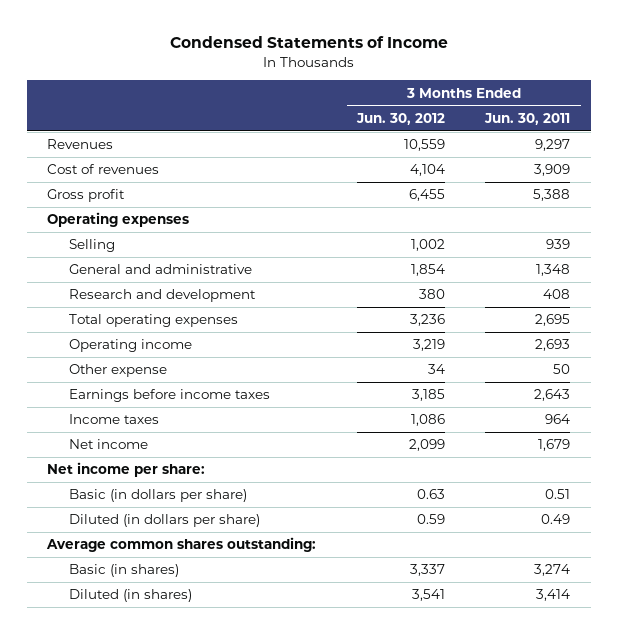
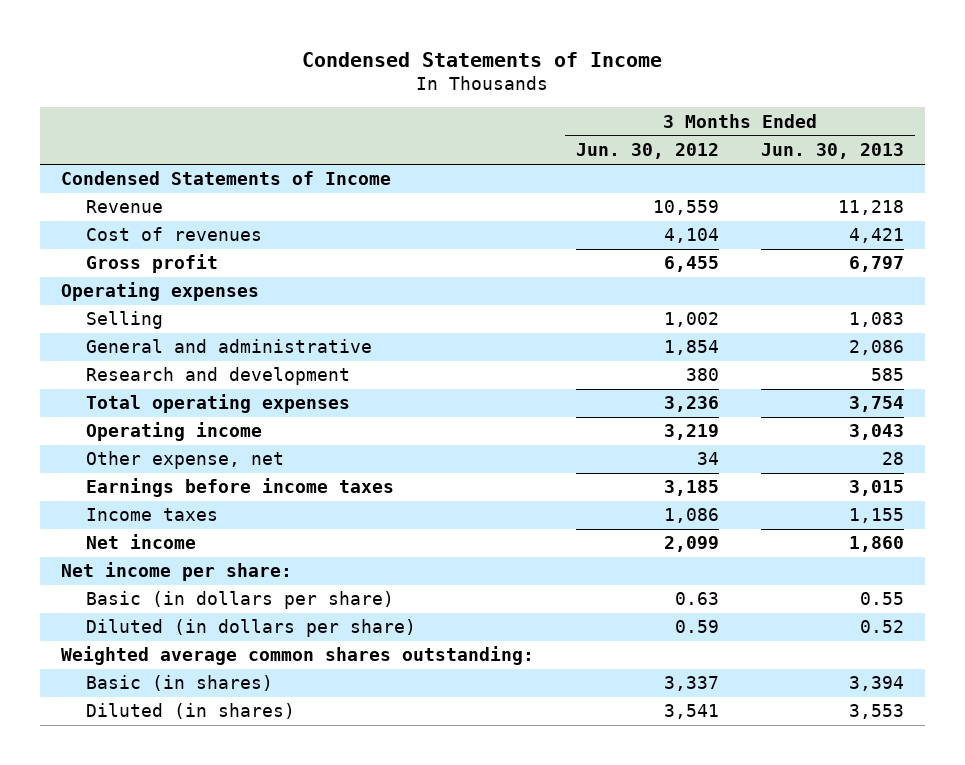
[484,112,571,125] Jun. 30, 2011 -> none
none -> [761,143,905,160] Jun. 30, 2013
none -> [60,171,391,186] Condensed Statements of Income
[47,139,114,150] Revenues -> [85,200,163,214] Revenue
[68,364,167,378] Other expense -> [85,451,284,470] Other expense, net
[46,537,317,553] Average common shares outstanding: -> [60,646,534,666] Weighted average common shares outstanding:

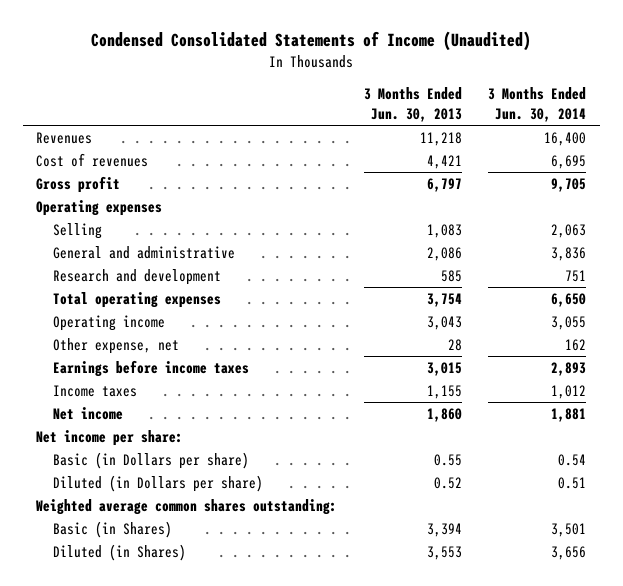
[302,51,663,67] Condensed Statements of Income -> [91,31,532,52] Condensed Consolidated Statements of Income (Unaudited)
[575,143,719,160] Jun. 30, 2012 -> none
none -> [488,87,587,122] 3 Months Ended Jun. 30, 2014
[60,171,391,186] Condensed Statements of Income -> none
[85,200,163,214] Revenue -> [36,131,93,144] Revenues
[85,591,394,610] Basic (in dollars per share) -> [52,451,249,469] Basic (in Dollars per share)
[85,619,416,638] Diluted (in dollars per share) -> [52,474,263,492] Diluted (in Dollars per share)
[85,675,273,692] Basic (in shares) -> [52,520,172,538] Basic (in Shares)
[85,703,295,720] Diluted (in shares) -> [52,543,186,561] Diluted (in Shares)

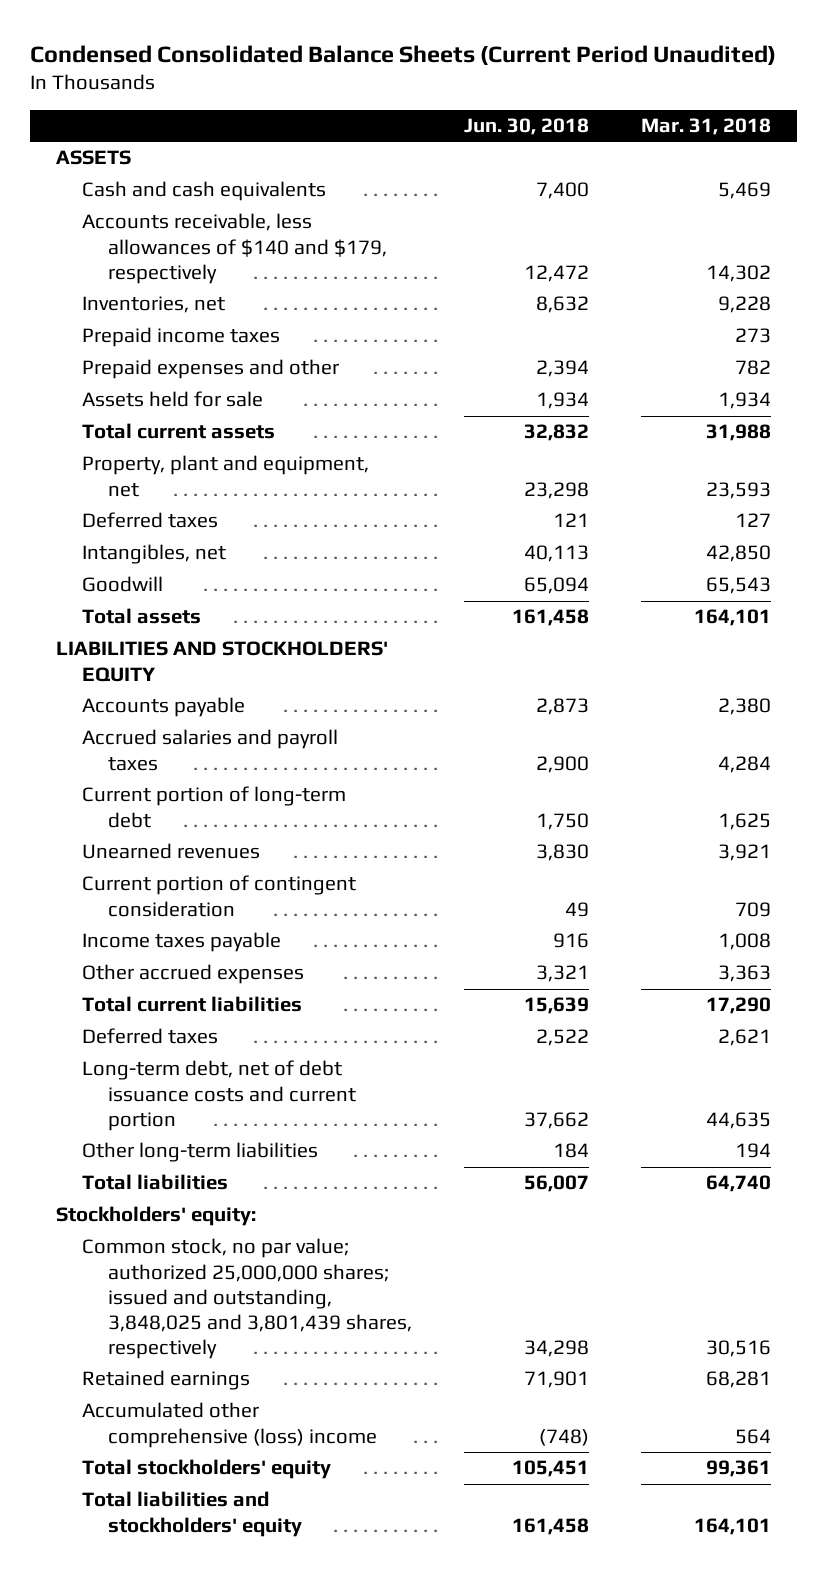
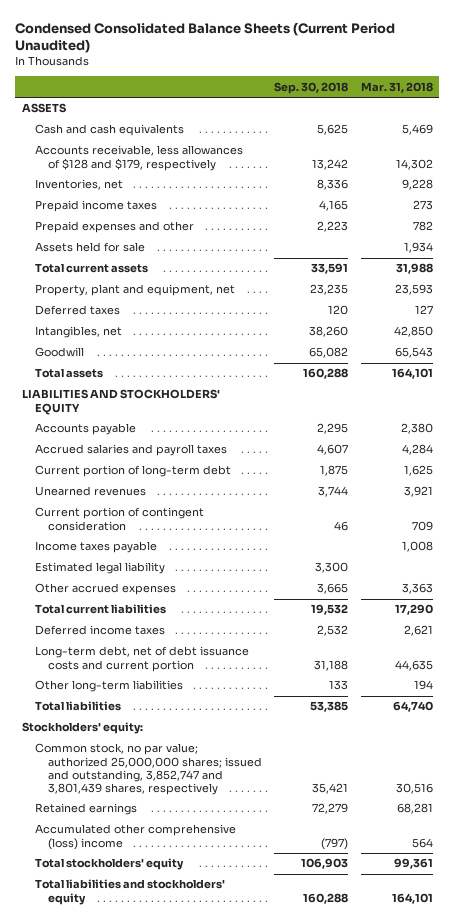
[463,118,589,136] Jun. 30, 2018 -> none
none -> [274,81,349,94] Sep. 30, 2018
[81,213,387,284] Accounts receivable, less allowances of $140 and $179, respectively -> [34,145,243,171] Accounts receivable, less allowances of $128 and $179, respectively
none -> [34,562,165,575] Estimated legal liability
[81,1028,218,1045] Deferred taxes -> [34,625,165,636] Deferred income taxes
[81,1238,412,1359] Common stock, no par value; authorized 25,000,000 shares; issued and outstanding, 3,848,025 and 3,801,439 shares, respectively -> [34,743,262,795] Common stock, no par value; authorized 25,000,000 shares; issued and outstanding, 3,852,747 and 3,801,439 shares, respectively

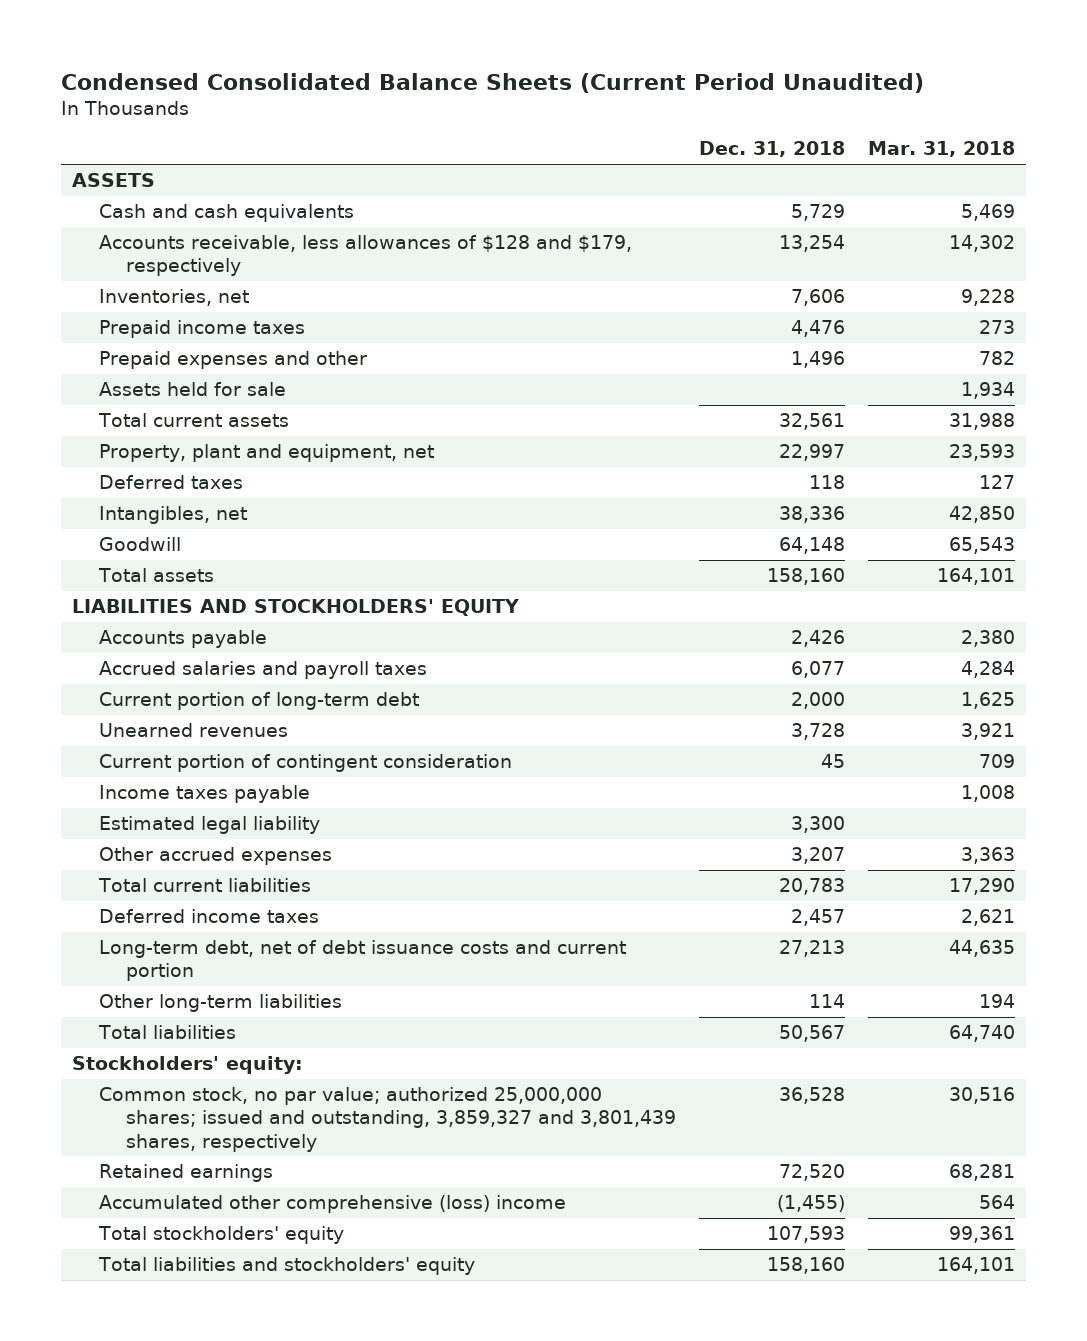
[274,81,349,94] Sep. 30, 2018 -> none
none -> [698,141,845,158] Dec. 31, 2018
[34,743,262,795] Common stock, no par value; authorized 25,000,000 shares; issued and outstanding, 3,852,747 and 3,801,439 shares, respectively -> [99,1087,677,1152] Common stock, no par value; authorized 25,000,000 shares; issued and outstanding, 3,859,327 and 3,801,439 shares, respectively

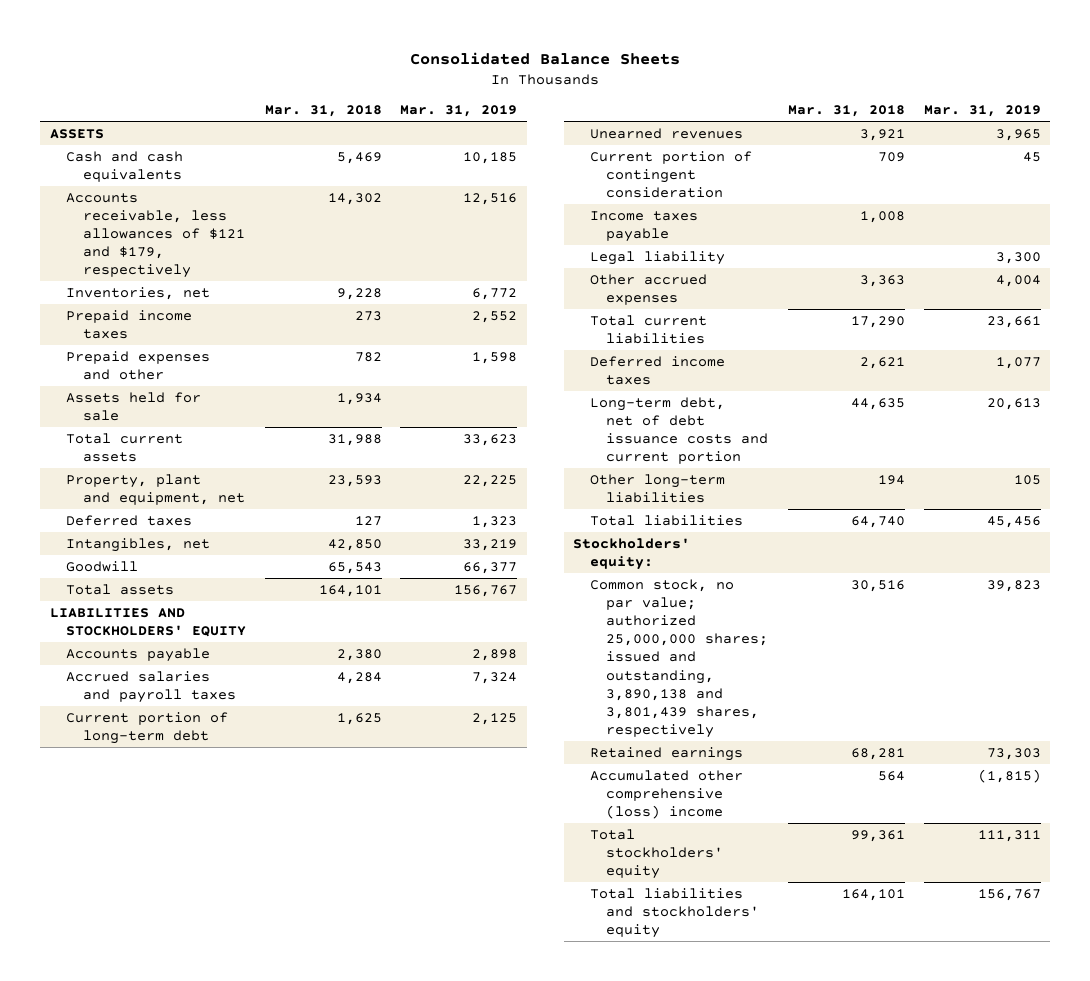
[60,72,924,93] Condensed Consolidated Balance Sheets (Current Period Unaudited) -> [410,51,681,65] Consolidated Balance Sheets
[698,141,845,158] Dec. 31, 2018 -> none
none -> [400,105,518,118] Mar. 31, 2019
[99,235,633,277] Accounts receivable, less allowances of $128 and $179, respectively -> [66,192,246,279] Accounts receivable, less allowances of $121 and $179, respectively
[99,816,321,835] Estimated legal liability -> [589,250,725,265] Legal liability
[99,1087,677,1152] Common stock, no par value; authorized 25,000,000 shares; issued and outstanding, 3,859,327 and 3,801,439 shares, respectively -> [589,578,769,739] Common stock, no par value; authorized 25,000,000 shares; issued and outstanding, 3,890,138 and 3,801,439 shares, respectively

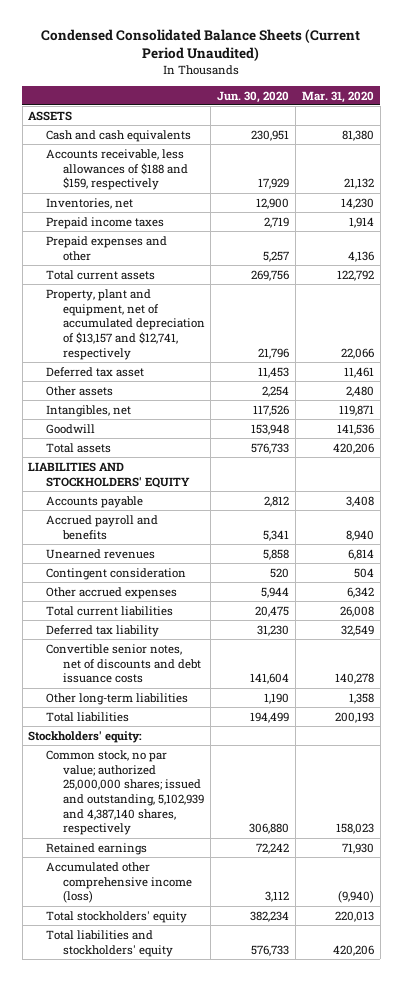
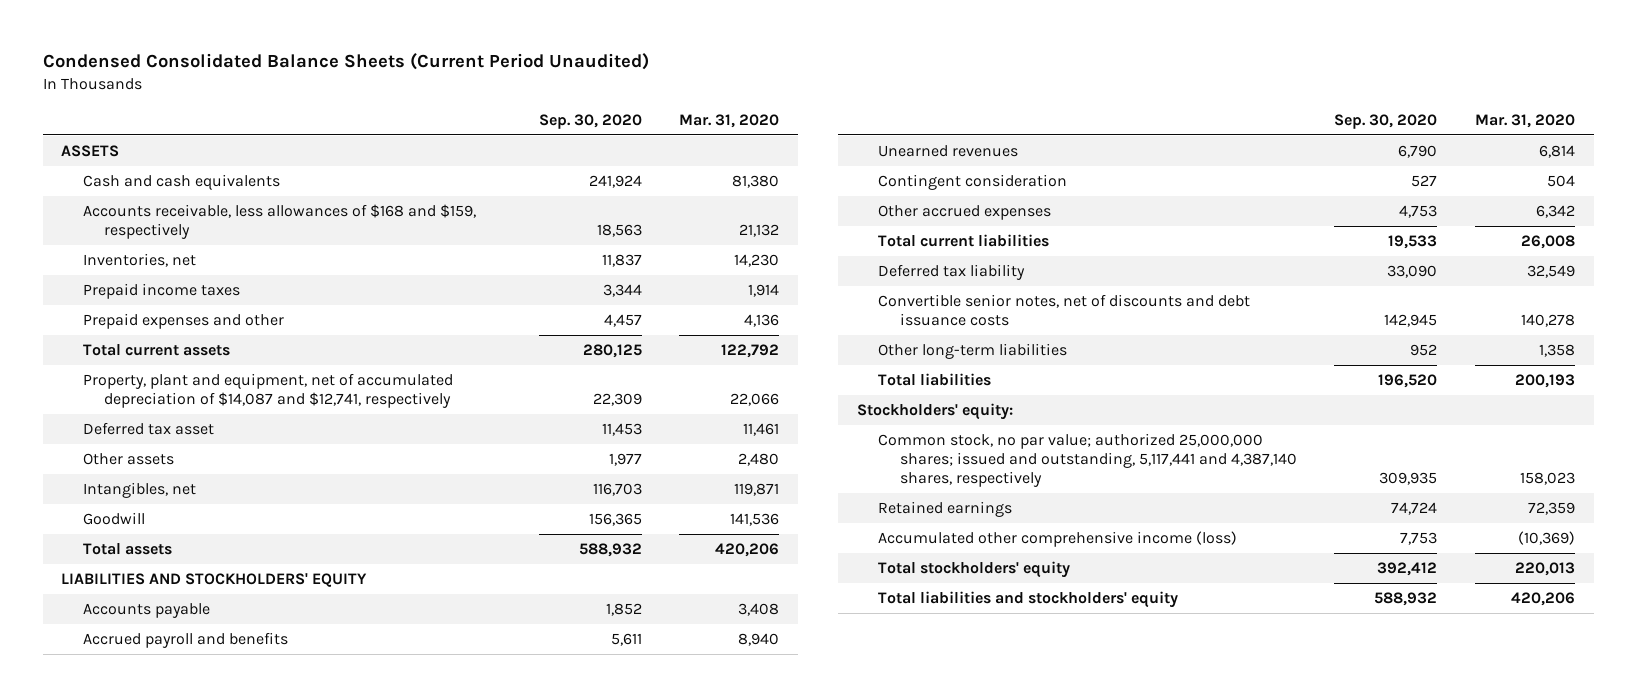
[217,90,290,103] Jun. 30, 2020 -> none
none -> [538,113,642,129] Sep. 30, 2020
[45,148,188,191] Accounts receivable, less allowances of $188 and $159, respectively -> [82,203,476,239] Accounts receivable, less allowances of $168 and $159, respectively
[45,288,205,360] Property, plant and equipment, net of accumulated depreciation of $13,157 and $12,741, respectively -> [82,372,453,408] Property, plant and equipment, net of accumulated depreciation of $14,087 and $12,741, respectively
[45,749,204,836] Common stock, no par value; authorized 25,000,000 shares; issued and outstanding, 5,102,939 and 4,387,140 shares, respectively -> [878,432,1297,487] Common stock, no par value; authorized 25,000,000 shares; issued and outstanding, 5,117,441 and 4,387,140 shares, respectively
[341,842,374,854] 71,930 -> [1527,501,1575,515] 72,359
[337,890,374,904] (9,940) -> [1517,530,1575,545] (10,369)

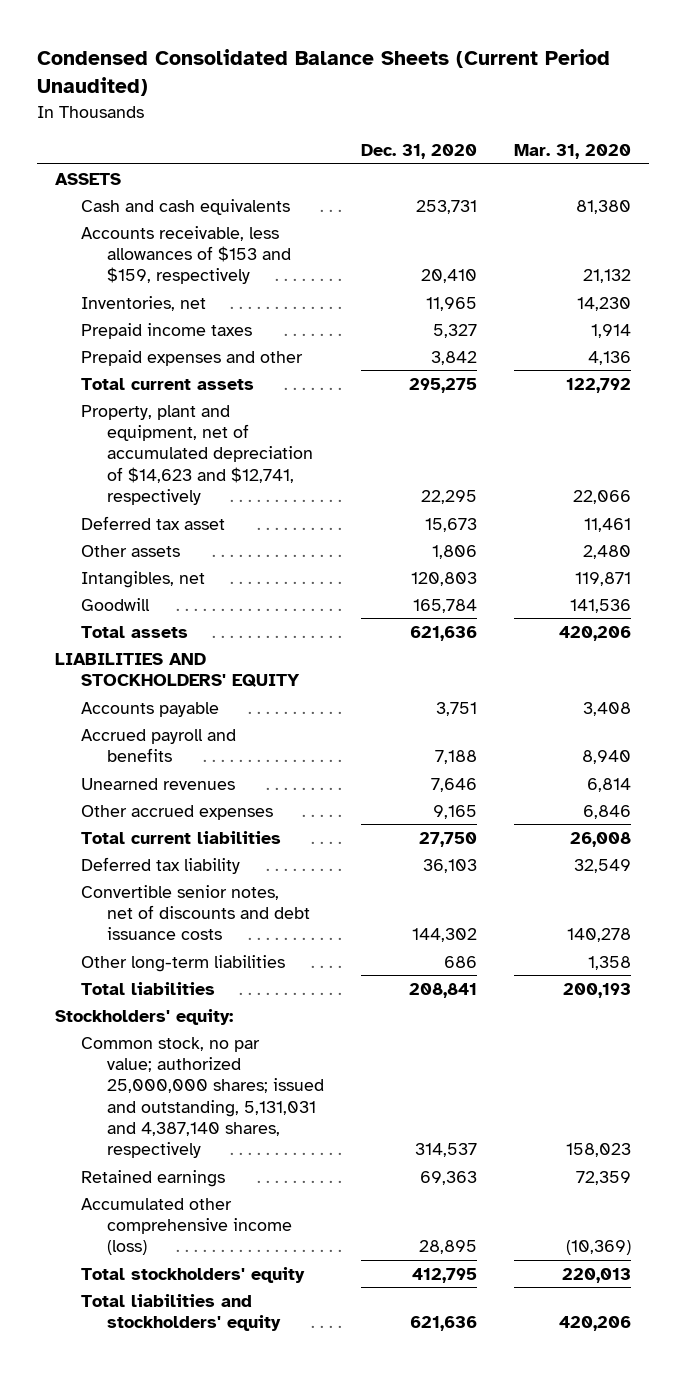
[538,113,642,129] Sep. 30, 2020 -> none
none -> [360,144,477,160] Dec. 31, 2020
[82,203,476,239] Accounts receivable, less allowances of $168 and $159, respectively -> [81,225,292,285] Accounts receivable, less allowances of $153 and $159, respectively
[82,372,453,408] Property, plant and equipment, net of accumulated depreciation of $14,087 and $12,741, respectively -> [81,404,314,506] Property, plant and equipment, net of accumulated depreciation of $14,623 and $12,741, respectively
[878,173,1068,190] Contingent consideration -> none
[1535,204,1575,218] 6,342 -> [582,804,631,819] 6,846
[878,432,1297,487] Common stock, no par value; authorized 25,000,000 shares; issued and outstanding, 5,117,441 and 4,387,140 shares, respectively -> [81,1036,325,1159] Common stock, no par value; authorized 25,000,000 shares; issued and outstanding, 5,131,031 and 4,387,140 shares, respectively

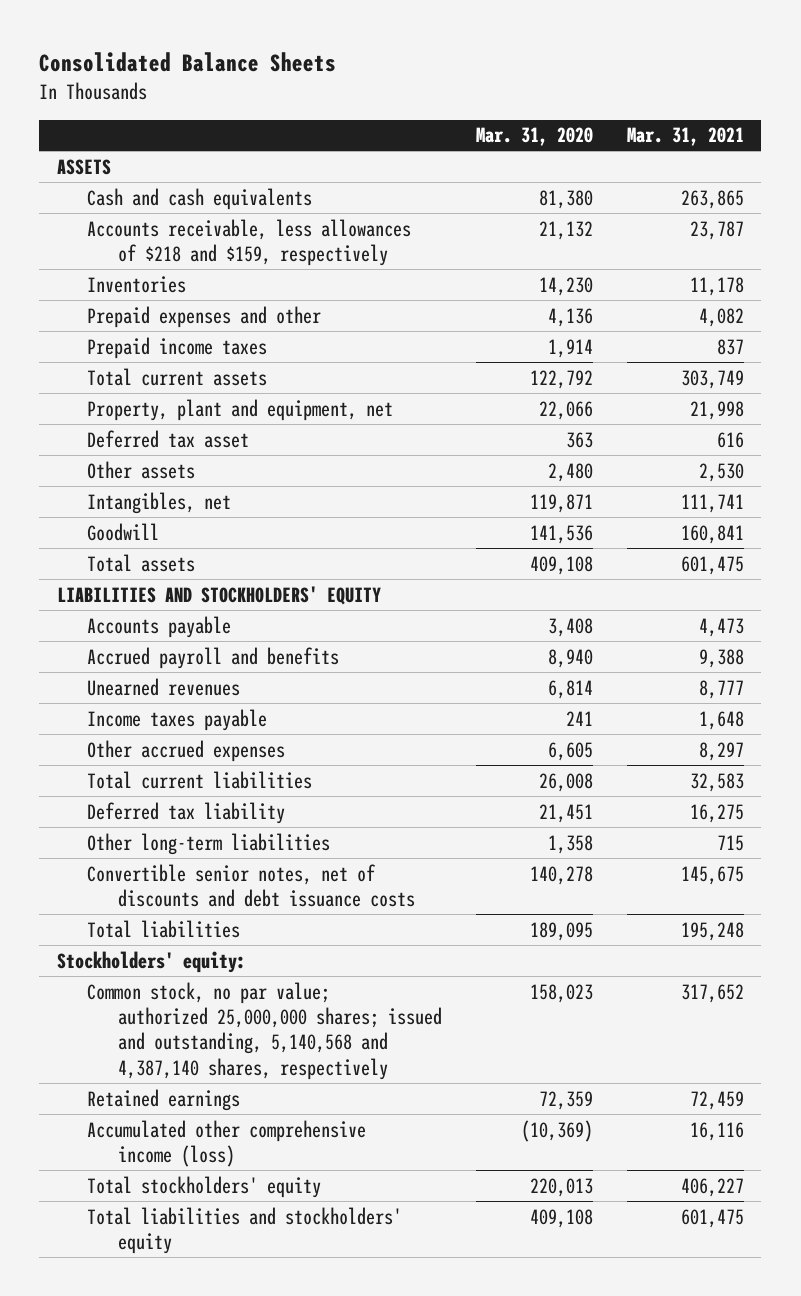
[37,49,611,97] Condensed Consolidated Balance Sheets (Current Period Unaudited) -> [39,52,337,73] Consolidated Balance Sheets
[360,144,477,160] Dec. 31, 2020 -> none
none -> [627,127,745,147] Mar. 31, 2021
[81,225,292,285] Accounts receivable, less allowances of $153 and $159, respectively -> [87,218,412,266] Accounts receivable, less allowances of $218 and $159, respectively
[81,295,207,311] Inventories, net -> [87,275,187,293] Inventories
[81,322,253,339] Prepaid income taxes -> [87,336,268,359] Prepaid income taxes
[81,404,314,506] Property, plant and equipment, net of accumulated depreciation of $14,623 and $12,741, respectively -> [87,398,394,421] Property, plant and equipment, net
[583,517,631,532] 11,461 -> [565,431,593,448] 363
[558,625,631,641] 420,206 -> [529,555,593,575] 409,108
none -> [87,708,268,731] Income taxes payable
[582,804,631,819] 6,846 -> [547,741,593,761] 6,605
[573,858,631,873] 32,549 -> [538,803,593,823] 21,451
[81,884,311,941] Convertible senior notes, net of discounts and debt issuance costs -> [87,863,415,907] Convertible senior notes, net of discounts and debt issuance costs
[562,982,631,998] 200,193 -> [529,921,593,941] 189,095
[81,1036,325,1159] Common stock, no par value; authorized 25,000,000 shares; issued and outstanding, 5,131,031 and 4,387,140 shares, respectively -> [87,981,442,1080] Common stock, no par value; authorized 25,000,000 shares; issued and outstanding, 5,140,568 and 4,387,140 shares, respectively
[558,1316,631,1332] 420,206 -> [529,1208,593,1228] 409,108

